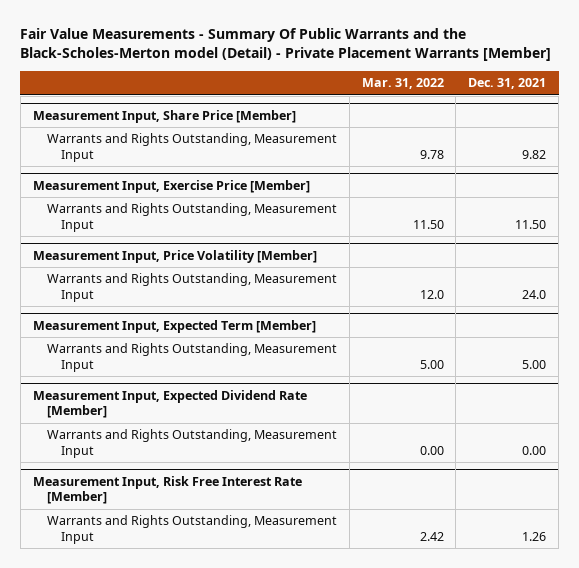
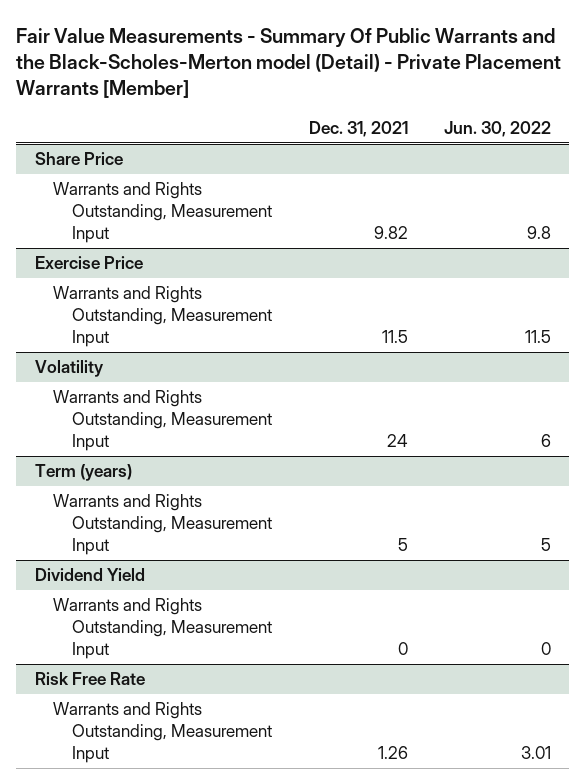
[361,78,444,90] Mar. 31, 2022 -> none
none -> [444,120,552,137] Jun. 30, 2022
[32,109,296,123] Measurement Input, Share Price [Member] -> [34,152,123,166] Share Price
[32,179,310,193] Measurement Input, Exercise Price [Member] -> [34,256,143,270] Exercise Price
[515,219,547,229] 11.50 -> [381,329,408,343] 11.5
[32,249,317,263] Measurement Input, Price Volatility [Member] -> [34,360,104,378] Volatility
[522,289,547,299] 24.0 -> [386,433,408,447] 24
[32,319,316,333] Measurement Input, Expected Term [Member] -> [34,464,132,482] Term (years)
[522,359,547,369] 5.00 -> [397,537,408,551] 5
[32,389,307,419] Measurement Input, Expected Dividend Rate [Member] -> [34,568,145,582] Dividend Yield
[522,445,547,455] 0.00 -> [397,641,408,655] 0
[32,475,302,505] Measurement Input, Risk Free Interest Rate [Member] -> [34,672,145,686] Risk Free Rate

